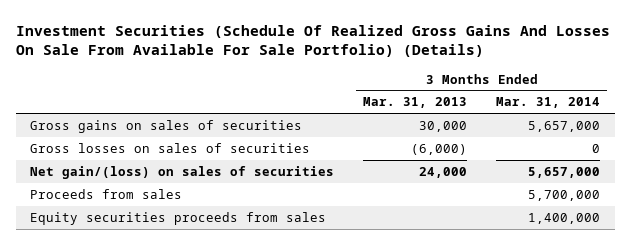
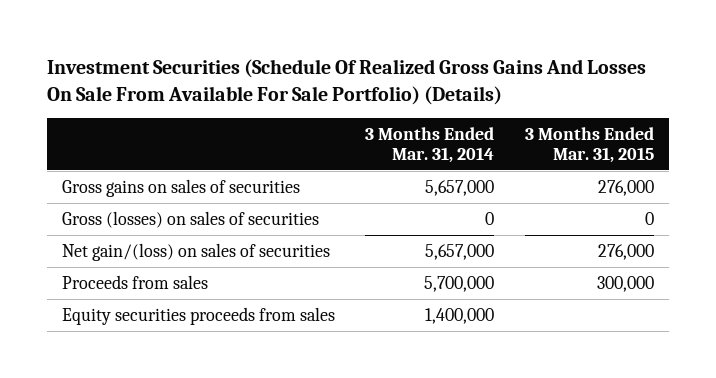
[363,97,468,109] Mar. 31, 2013 -> none
none -> [524,126,654,163] 3 Months Ended Mar. 31, 2015
[30,142,311,153] Gross losses on sales of securities -> [62,210,320,228] Gross (losses) on sales of securities

